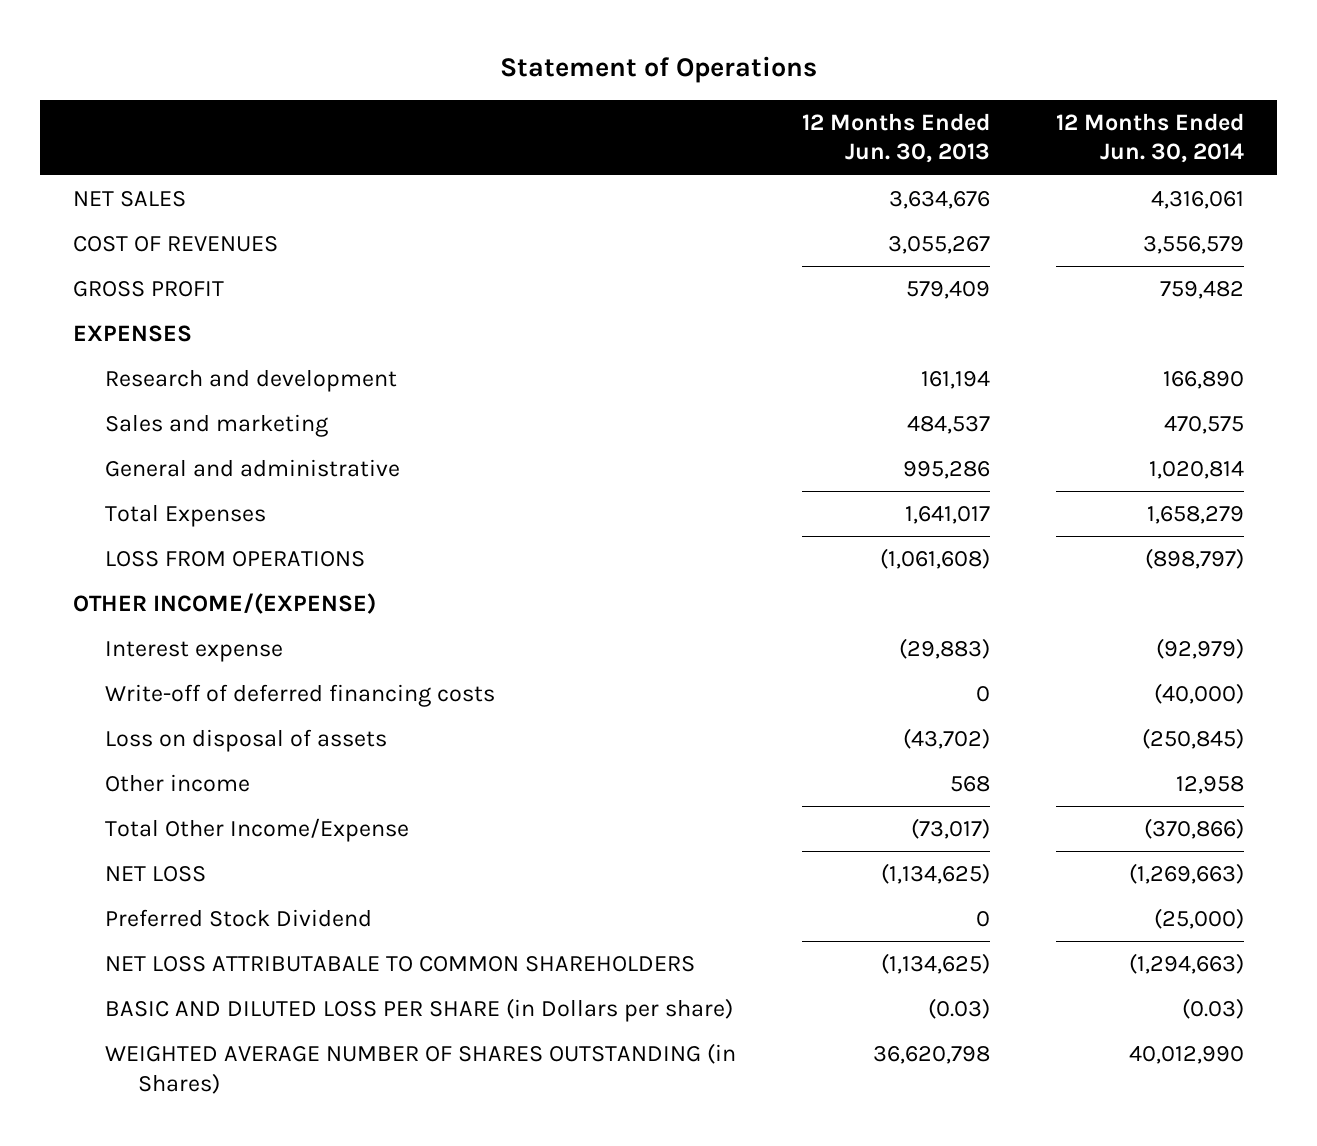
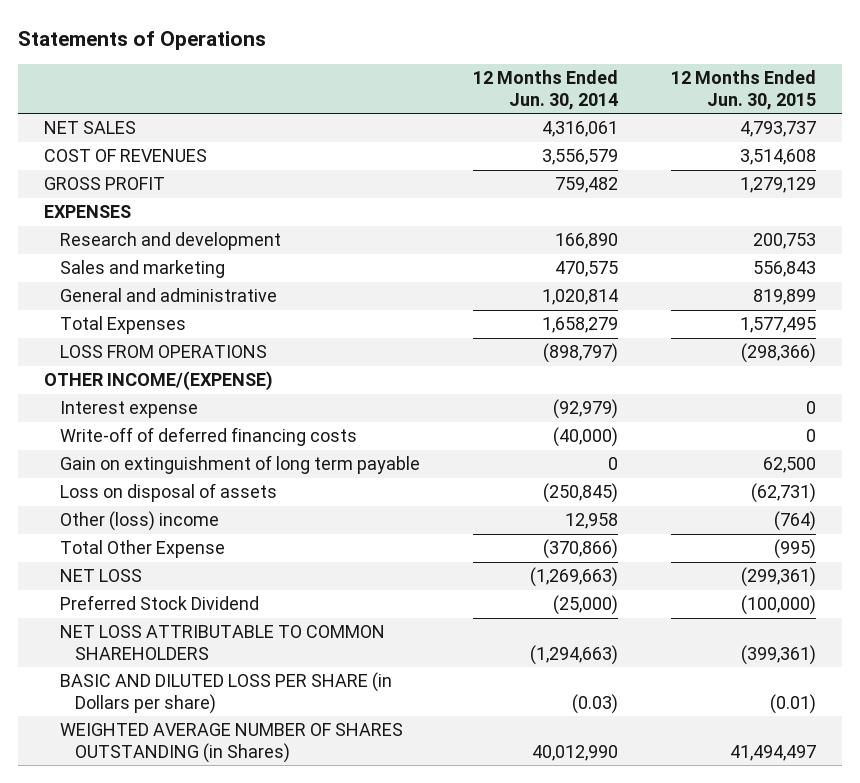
[499,56,817,84] Statement of Operations -> [17,30,266,50] Statements of Operations
[802,112,991,164] 12 Months Ended Jun. 30, 2013 -> none
none -> [670,70,816,110] 12 Months Ended Jun. 30, 2015
none -> [59,455,420,475] Gain on extinguishment of long term payable
[105,773,251,792] Other income -> [59,511,219,532] Other (loss) income
[105,817,410,842] Total Other Income/Expense -> [59,540,225,559] Total Other Expense
[105,955,696,972] NET LOSS ATTRIBUTABALE TO COMMON SHAREHOLDERS -> [59,625,385,660] NET LOSS ATTRIBUTABLE TO COMMON SHAREHOLDERS

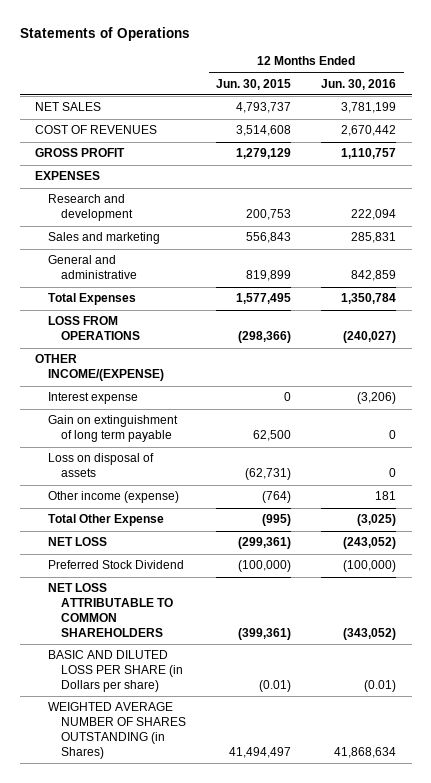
[472,70,618,110] 12 Months Ended Jun. 30, 2014 -> none
none -> [321,78,397,90] Jun. 30, 2016
[59,427,357,447] Write-off of deferred financing costs -> none
[59,511,219,532] Other (loss) income -> [47,491,179,504] Other income (expense)

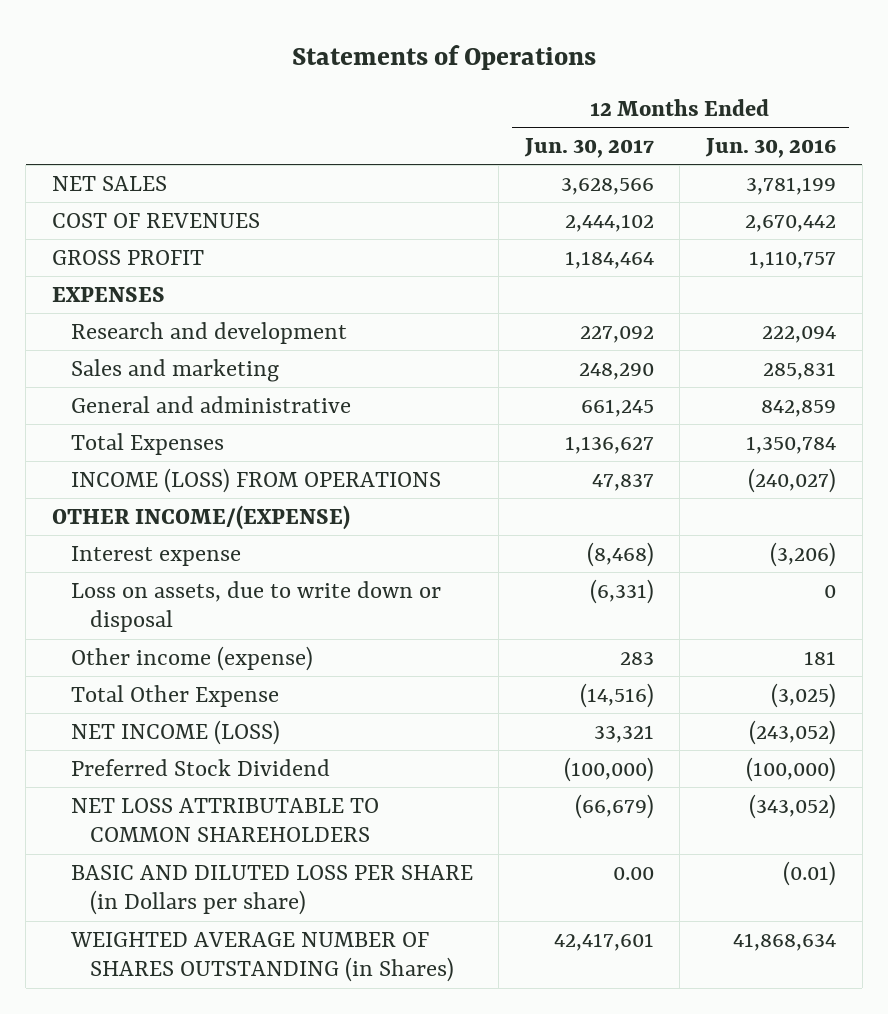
[216,78,292,90] Jun. 30, 2015 -> none
none -> [523,138,654,159] Jun. 30, 2017
[47,316,140,341] LOSS FROM OPERATIONS -> [70,467,441,493] INCOME (LOSS) FROM OPERATIONS
[47,415,178,443] Gain on extinguishment of long term payable -> none
[47,453,154,478] Loss on disposal of assets -> [70,580,441,633] Loss on assets, due to write down or disposal
[47,537,107,547] NET LOSS -> [70,719,280,745] NET INCOME (LOSS)

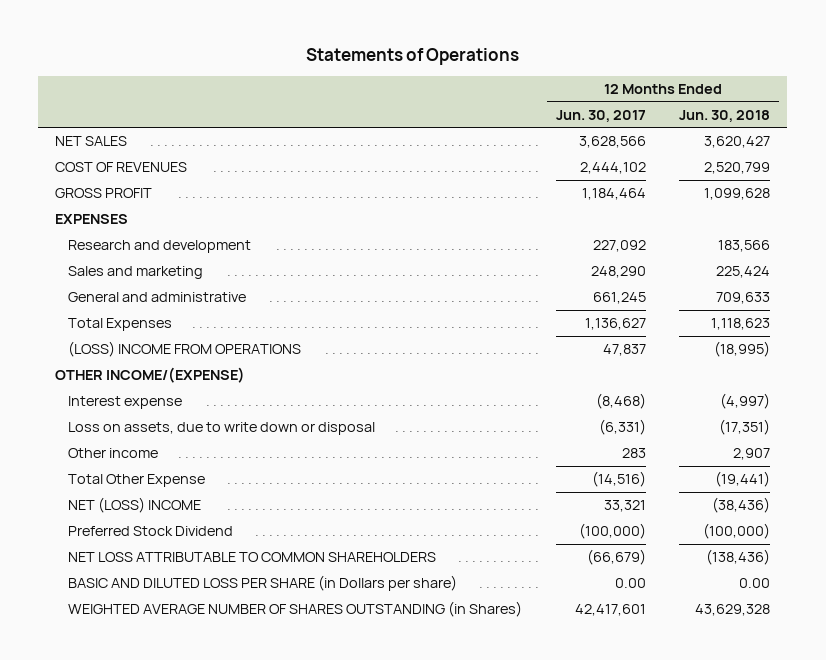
[704,138,836,159] Jun. 30, 2016 -> none
none -> [679,109,771,122] Jun. 30, 2018
[70,467,441,493] INCOME (LOSS) FROM OPERATIONS -> [67,341,301,358] (LOSS) INCOME FROM OPERATIONS
[70,645,313,671] Other income (expense) -> [67,448,158,459] Other income
[70,719,280,745] NET INCOME (LOSS) -> [67,497,201,514] NET (LOSS) INCOME

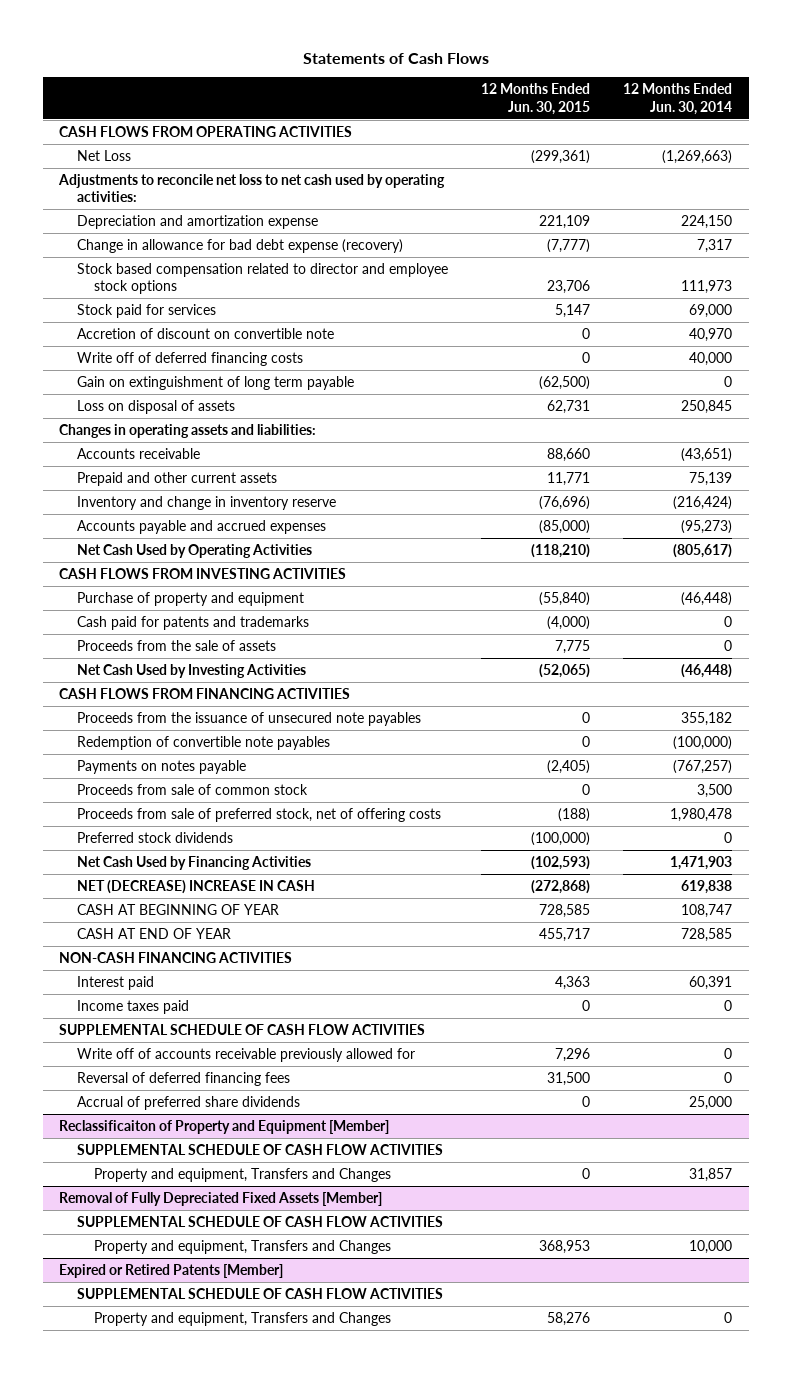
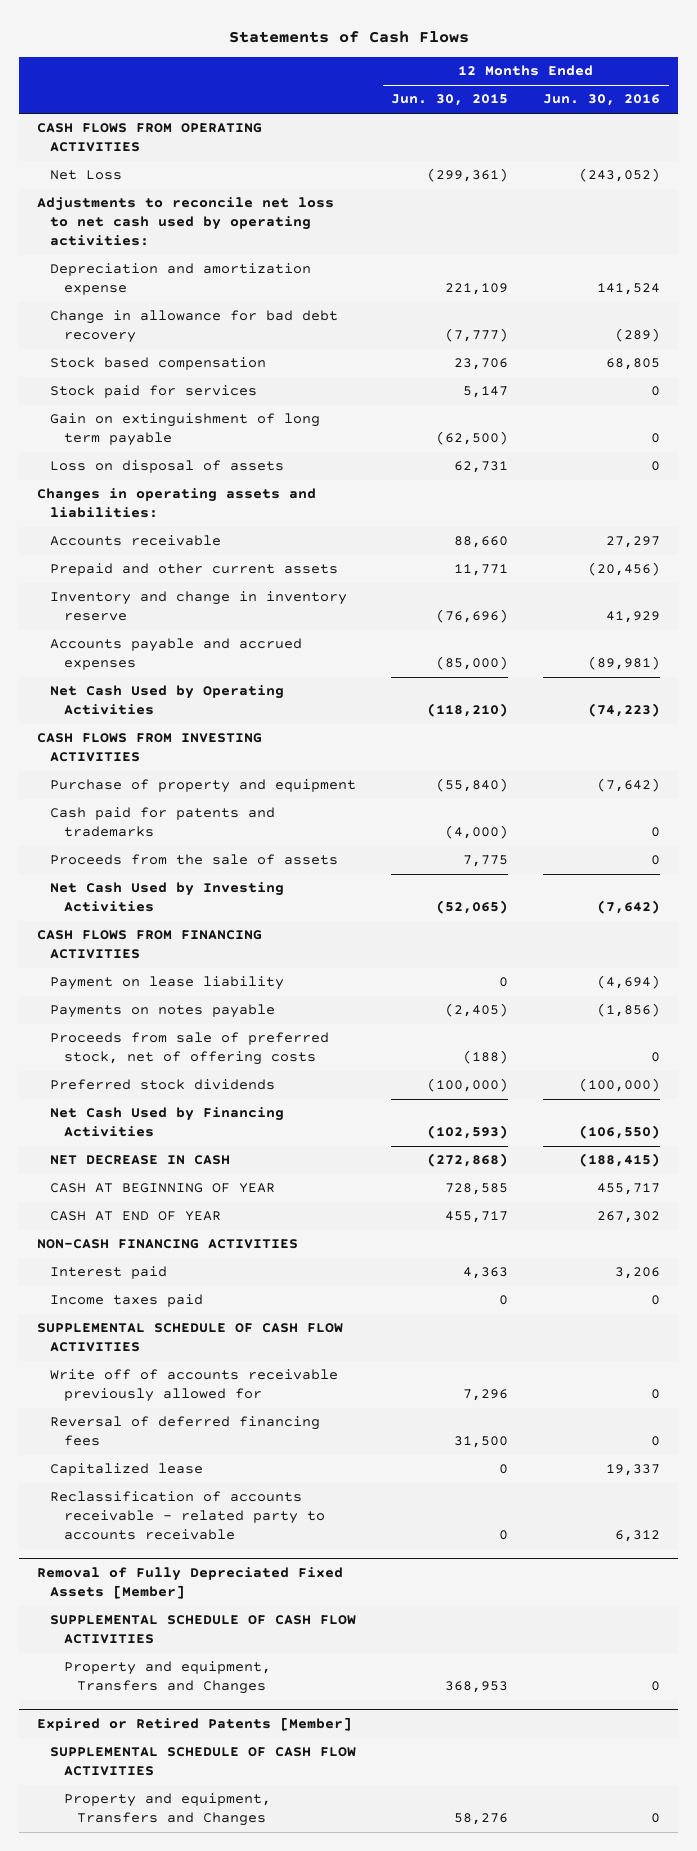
[622,83,732,115] 12 Months Ended Jun. 30, 2014 -> none
none -> [543,94,661,107] Jun. 30, 2016
[76,238,403,253] Change in allowance for bad debt expense (recovery) -> [50,310,339,344] Change in allowance for bad debt recovery
[76,262,448,295] Stock based compensation related to director and employee stock options -> [50,357,267,371] Stock based compensation
[76,327,334,339] Accretion of discount on convertible note -> none
[76,351,303,366] Write off of deferred financing costs -> none
[76,711,421,726] Proceeds from the issuance of unsecured note payables -> none
[76,735,330,750] Redemption of convertible note payables -> none
none -> [50,976,285,991] Payment on lease liability
[76,783,308,795] Proceeds from sale of common stock -> none
[76,879,315,894] NET (DECREASE) INCREASE IN CASH -> [50,1155,231,1166] NET DECREASE IN CASH
[76,1095,300,1110] Accrual of preferred share dividends -> none
[59,1119,390,1134] Reclassificaiton of Property and Equipment [Member] -> none
[76,1143,443,1155] SUPPLEMENTAL SCHEDULE OF CASH FLOW ACTIVITIES -> none
[93,1167,391,1182] Property and equipment, Transfers and Changes -> none
none -> [50,1463,204,1477] Capitalized lease
none -> [50,1491,325,1541] Reclassification of accounts receivable - related party to accounts receivable

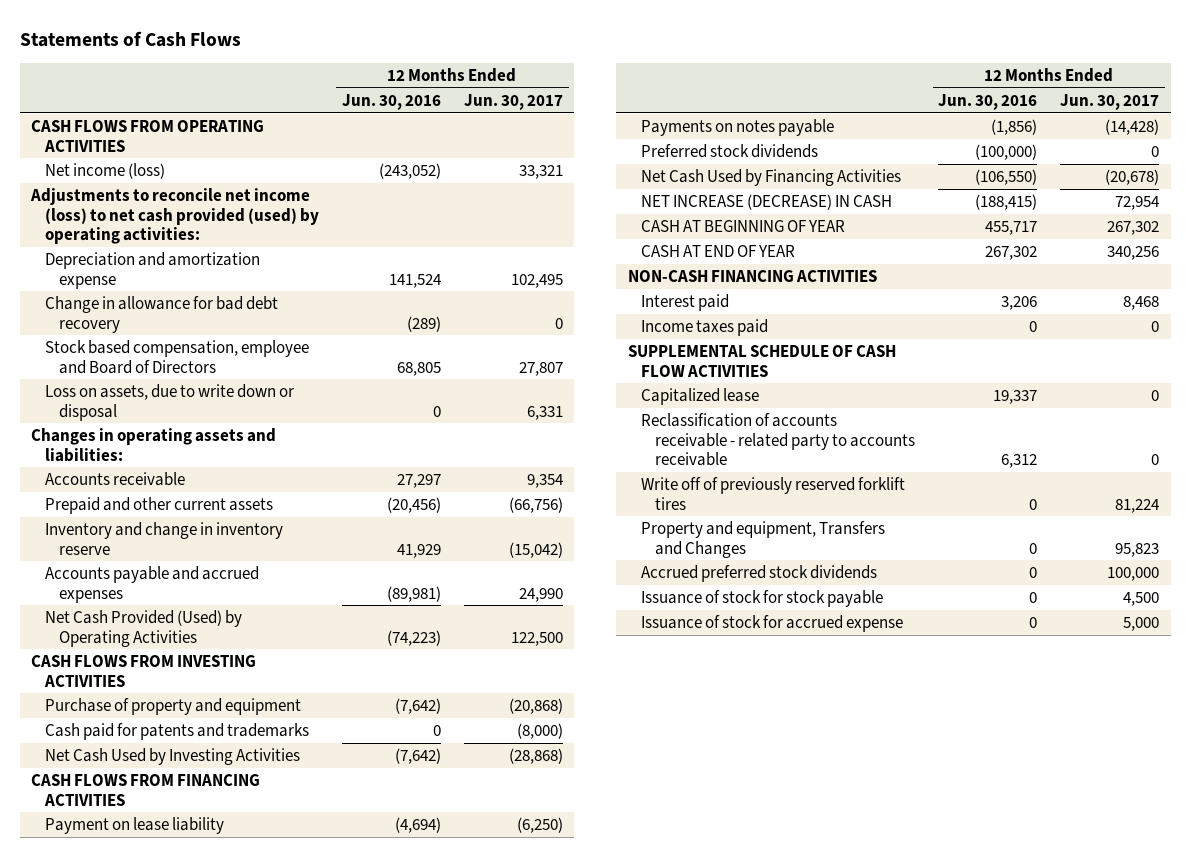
[391,94,509,107] Jun. 30, 2015 -> none
none -> [463,93,563,110] Jun. 30, 2017
[50,170,123,181] Net Loss -> [44,162,165,179] Net income (loss)
[36,197,334,247] Adjustments to reconcile net loss to net cash used by operating activities: -> [30,187,319,245] Adjustments to reconcile net income (loss) to net cash provided (used) by operating activities:
[50,385,258,399] Stock paid for services -> none
[50,413,321,447] Gain on extinguishment of long term payable -> none
[50,357,267,371] Stock based compensation -> [44,339,309,374] Stock based compensation, employee and Board of Directors
[50,460,285,474] Loss on disposal of assets -> [44,383,294,421] Loss on assets, due to write down or disposal
[50,685,285,716] Net Cash Used by Operating Activities -> [44,609,242,647] Net Cash Provided (Used) by Operating Activities
[50,854,339,866] Proceeds from the sale of assets -> none
[50,1032,330,1066] Proceeds from sale of preferred stock, net of offering costs -> none
[50,1155,231,1166] NET DECREASE IN CASH -> [641,193,893,210] NET INCREASE (DECREASE) IN CASH
[50,1369,339,1403] Write off of accounts receivable previously allowed for -> none
[50,1416,321,1447] Reversal of deferred financing fees -> none
[36,1566,343,1599] Removal of Fully Depreciated Fixed Assets [Member] -> none
[50,1615,357,1645] SUPPLEMENTAL SCHEDULE OF CASH FLOW ACTIVITIES -> none
[63,1661,271,1695] Property and equipment, Transfers and Changes -> none
[36,1716,352,1731] Expired or Retired Patents [Member] -> none
[50,1747,357,1777] SUPPLEMENTAL SCHEDULE OF CASH FLOW ACTIVITIES -> none
none -> [641,476,906,510] Write off of previously reserved forklift tires
none -> [641,564,878,582] Accrued preferred stock dividends
none -> [641,589,884,607] Issuance of stock for stock payable
none -> [641,614,904,632] Issuance of stock for accrued expense

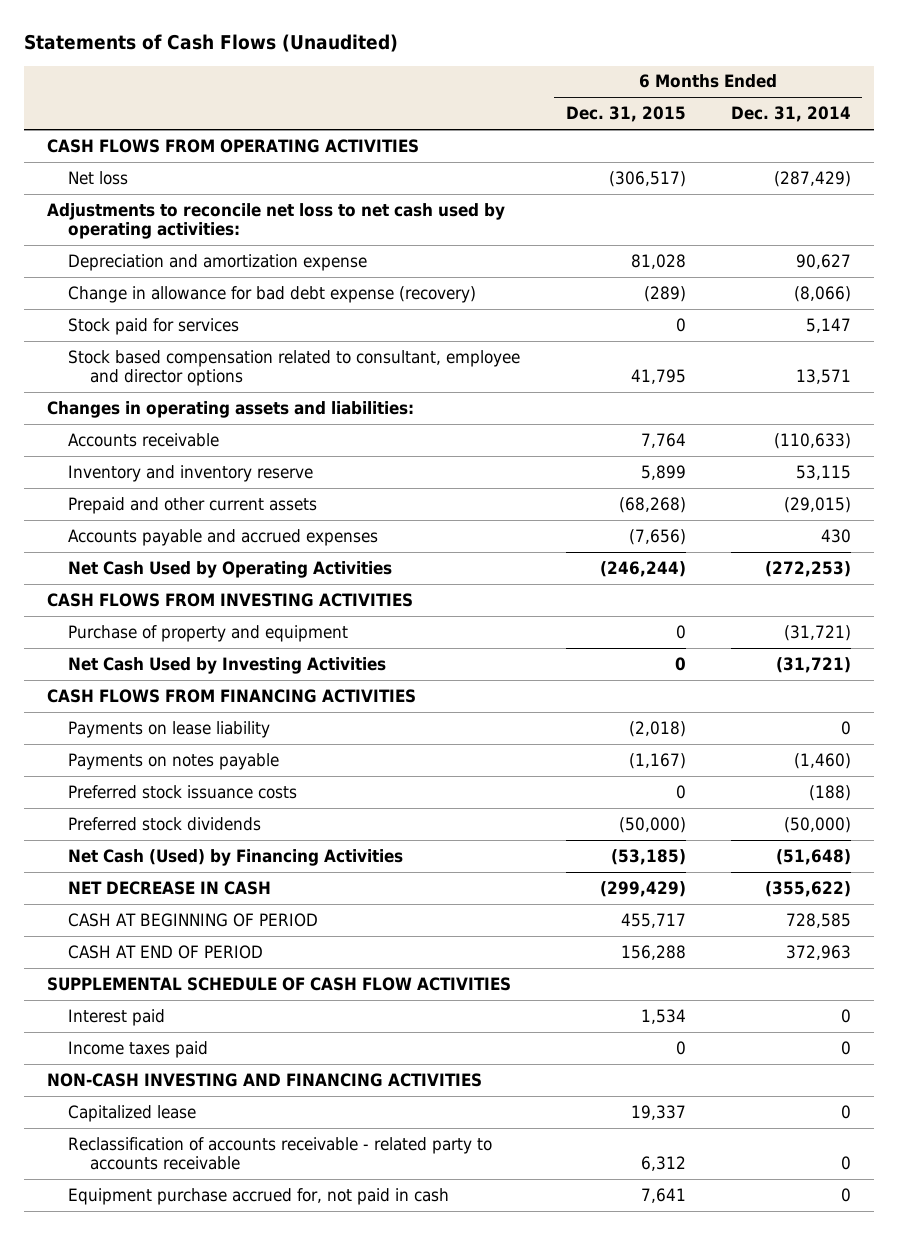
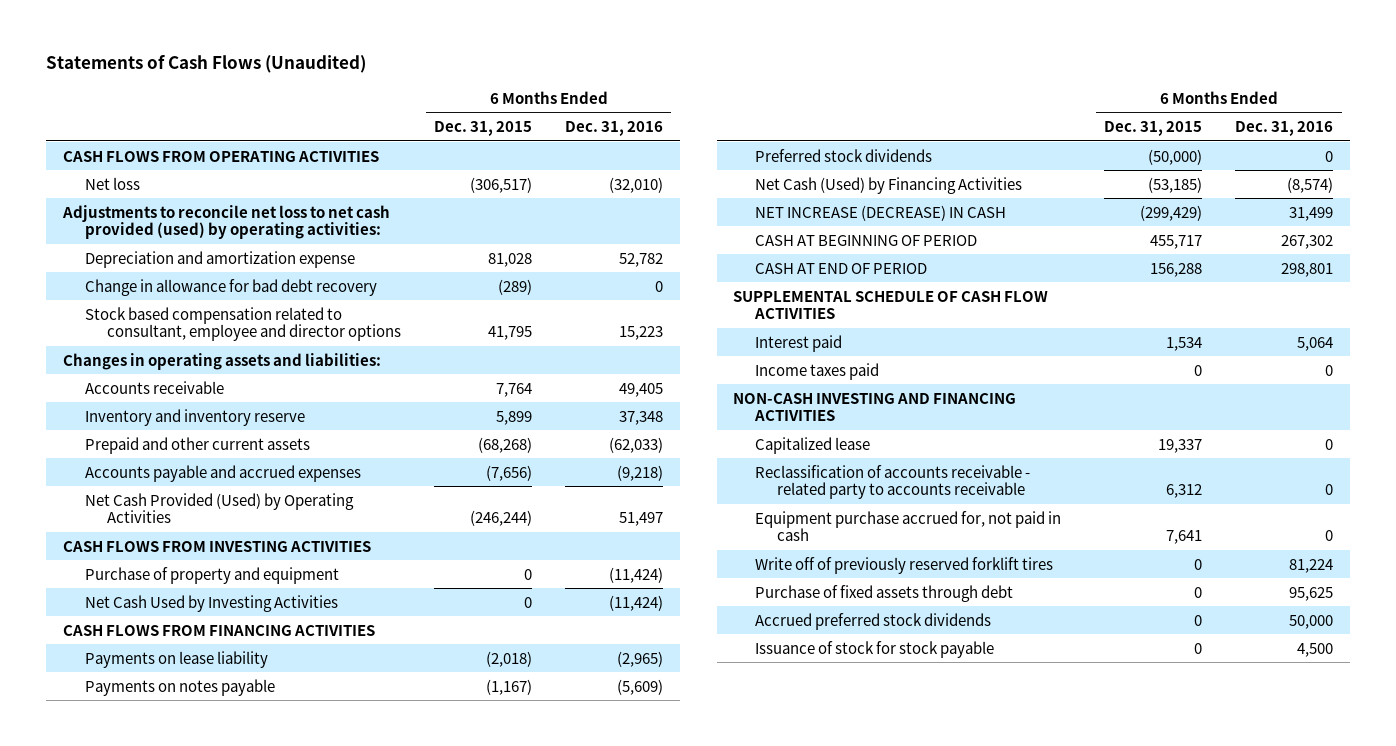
[730,106,851,123] Dec. 31, 2014 -> none
none -> [565,120,664,136] Dec. 31, 2016
[46,202,505,239] Adjustments to reconcile net loss to net cash used by operating activities: -> [61,204,390,240] Adjustments to reconcile net loss to net cash provided (used) by operating activities:
[68,317,240,335] Stock paid for services -> none
[68,285,477,303] Change in allowance for bad debt expense (recovery) -> [84,278,377,296] Change in allowance for bad debt recovery
[68,560,393,578] Net Cash Used by Operating Activities -> [84,492,354,524] Net Cash Provided (Used) by Operating Activities
[68,784,298,799] Preferred stock issuance costs -> none
[68,880,272,895] NET DECREASE IN CASH -> [755,204,1007,221] NET INCREASE (DECREASE) IN CASH
none -> [755,556,1054,574] Write off of previously reserved forklift tires
none -> [755,584,1014,602] Purchase of fixed assets through debt
none -> [755,612,992,630] Accrued preferred stock dividends
none -> [755,640,995,658] Issuance of stock for stock payable

